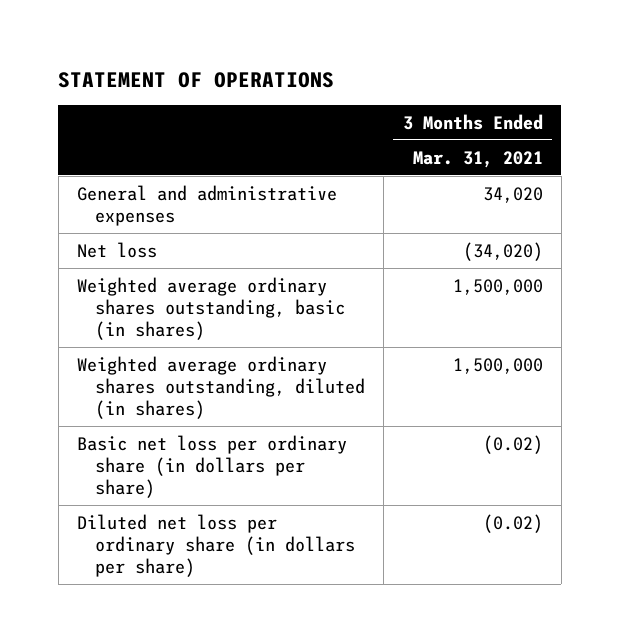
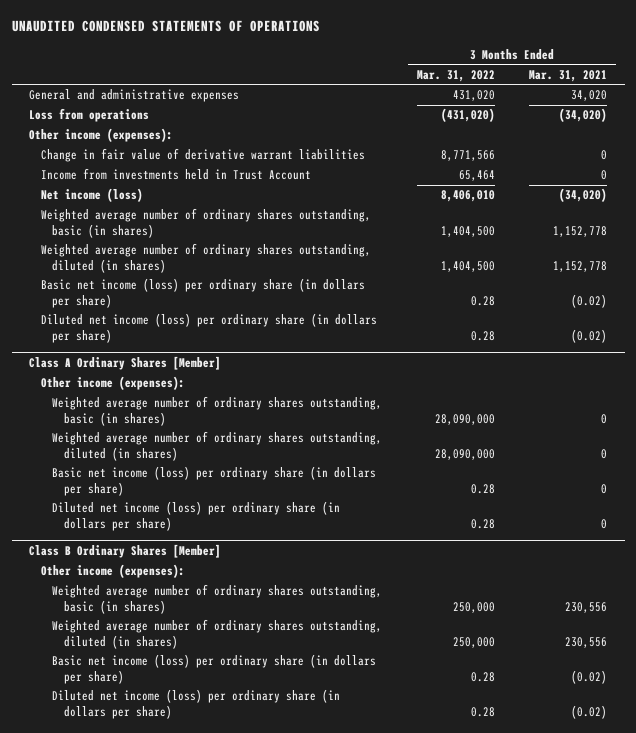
[58,71,335,88] STATEMENT OF OPERATIONS -> [11,20,320,33] UNAUDITED CONDENSED STATEMENTS OF OPERATIONS
none -> [416,69,495,82] Mar. 31, 2022
none -> [28,108,149,123] Loss from operations
none -> [28,128,173,143] Other income (expenses):
none -> [40,148,365,163] Change in fair value of derivative warrant liabilities
none -> [40,168,311,181] Income from investments held in Trust Account
[77,241,158,258] Net loss -> [40,188,143,203] Net income (loss)
[77,276,345,340] Weighted average ordinary shares outstanding, basic (in shares) -> [40,208,371,238] Weighted average number of ordinary shares outstanding, basic (in shares)
[452,278,543,295] 1,500,000 -> [553,225,608,237] 1,152,778
[77,355,365,419] Weighted average ordinary shares outstanding, diluted (in shares) -> [40,243,371,273] Weighted average number of ordinary shares outstanding, diluted (in shares)
[452,357,543,374] 1,500,000 -> [553,260,608,272] 1,152,778
[77,434,348,498] Basic net loss per ordinary share (in dollars per share) -> [40,278,365,308] Basic net income (loss) per ordinary share (in dollars per share)
[77,513,355,577] Diluted net loss per ordinary share (in dollars per share) -> [40,313,377,343] Diluted net income (loss) per ordinary share (in dollars per share)
none -> [28,356,221,371] Class A Ordinary Shares [Member]
none -> [40,376,185,391] Other income (expenses):
none -> [52,396,383,426] Weighted average number of ordinary shares outstanding, basic (in shares)
none -> [52,431,383,461] Weighted average number of ordinary shares outstanding, diluted (in shares)
none -> [52,466,377,496] Basic net income (loss) per ordinary share (in dollars per share)
none -> [52,501,341,531] Diluted net income (loss) per ordinary share (in dollars per share)
none -> [28,544,221,559] Class B Ordinary Shares [Member]
none -> [40,564,185,579] Other income (expenses):
none -> [52,584,383,614] Weighted average number of ordinary shares outstanding, basic (in shares)
none -> [52,619,383,649] Weighted average number of ordinary shares outstanding, diluted (in shares)
none -> [52,654,377,684] Basic net income (loss) per ordinary share (in dollars per share)
none -> [52,689,341,719] Diluted net income (loss) per ordinary share (in dollars per share)

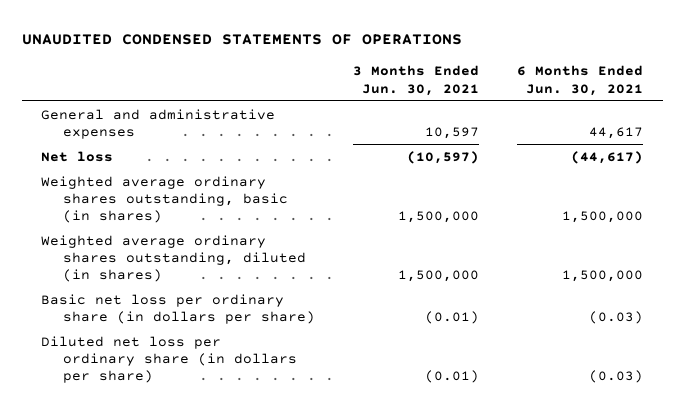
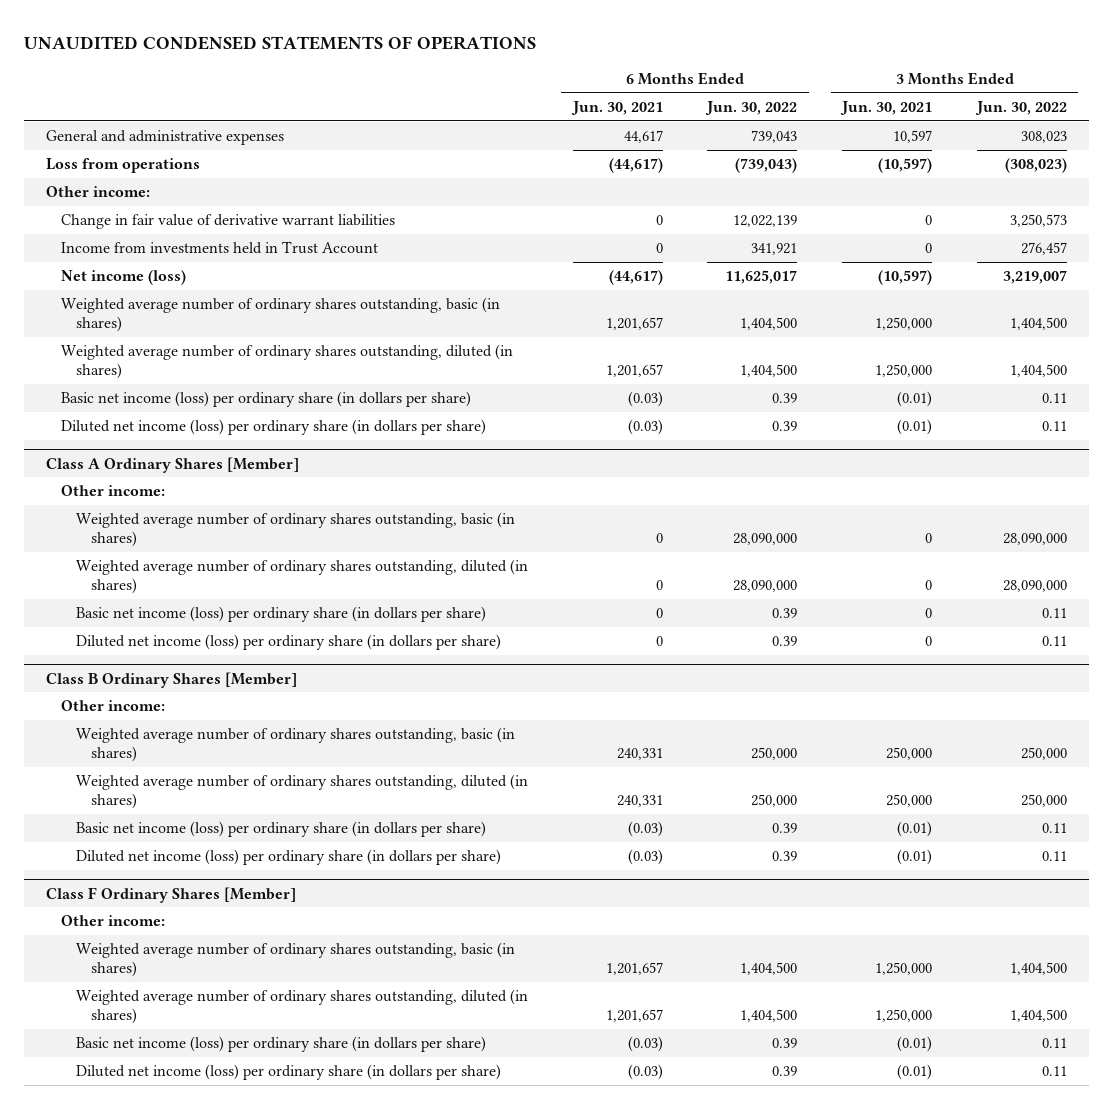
none -> [705,100,798,115] Jun. 30, 2022
none -> [974,100,1067,115] Jun. 30, 2022
none -> [45,158,200,174] Loss from operations
none -> [45,186,150,198] Other income:
none -> [60,214,395,230] Change in fair value of derivative warrant liabilities
none -> [60,241,378,255] Income from investments held in Trust Account
[40,150,113,162] Net loss -> [60,270,186,286] Net income (loss)
[40,175,288,224] Weighted average ordinary shares outstanding, basic (in shares) -> [60,297,500,333] Weighted average number of ordinary shares outstanding, basic (in shares)
[398,211,480,224] 1,500,000 -> [875,317,933,331] 1,250,000
[562,211,644,224] 1,500,000 -> [605,317,663,331] 1,201,657
[40,234,306,283] Weighted average ordinary shares outstanding, diluted (in shares) -> [60,344,513,380] Weighted average number of ordinary shares outstanding, diluted (in shares)
[398,270,480,283] 1,500,000 -> [875,364,933,378] 1,250,000
[562,270,644,283] 1,500,000 -> [605,364,663,378] 1,201,657
[40,293,315,324] Basic net loss per ordinary share (in dollars per share) -> [60,391,471,408] Basic net income (loss) per ordinary share (in dollars per share)
[40,335,297,384] Diluted net loss per ordinary share (in dollars per share) -> [60,419,486,436] Diluted net income (loss) per ordinary share (in dollars per share)
none -> [45,456,299,473] Class A Ordinary Shares [Member]
none -> [60,485,165,497] Other income:
none -> [75,512,515,548] Weighted average number of ordinary shares outstanding, basic (in shares)
none -> [75,559,528,595] Weighted average number of ordinary shares outstanding, diluted (in shares)
none -> [75,606,486,623] Basic net income (loss) per ordinary share (in dollars per share)
none -> [75,634,501,651] Diluted net income (loss) per ordinary share (in dollars per share)
none -> [45,671,297,688] Class B Ordinary Shares [Member]
none -> [60,700,165,712] Other income:
none -> [75,727,515,763] Weighted average number of ordinary shares outstanding, basic (in shares)
none -> [75,774,528,810] Weighted average number of ordinary shares outstanding, diluted (in shares)
none -> [75,821,486,838] Basic net income (loss) per ordinary share (in dollars per share)
none -> [75,849,501,866] Diluted net income (loss) per ordinary share (in dollars per share)
none -> [45,886,296,903] Class F Ordinary Shares [Member]
none -> [60,915,165,927] Other income:
none -> [75,942,515,978] Weighted average number of ordinary shares outstanding, basic (in shares)
none -> [75,989,528,1025] Weighted average number of ordinary shares outstanding, diluted (in shares)
none -> [75,1036,486,1053] Basic net income (loss) per ordinary share (in dollars per share)
none -> [75,1064,501,1081] Diluted net income (loss) per ordinary share (in dollars per share)

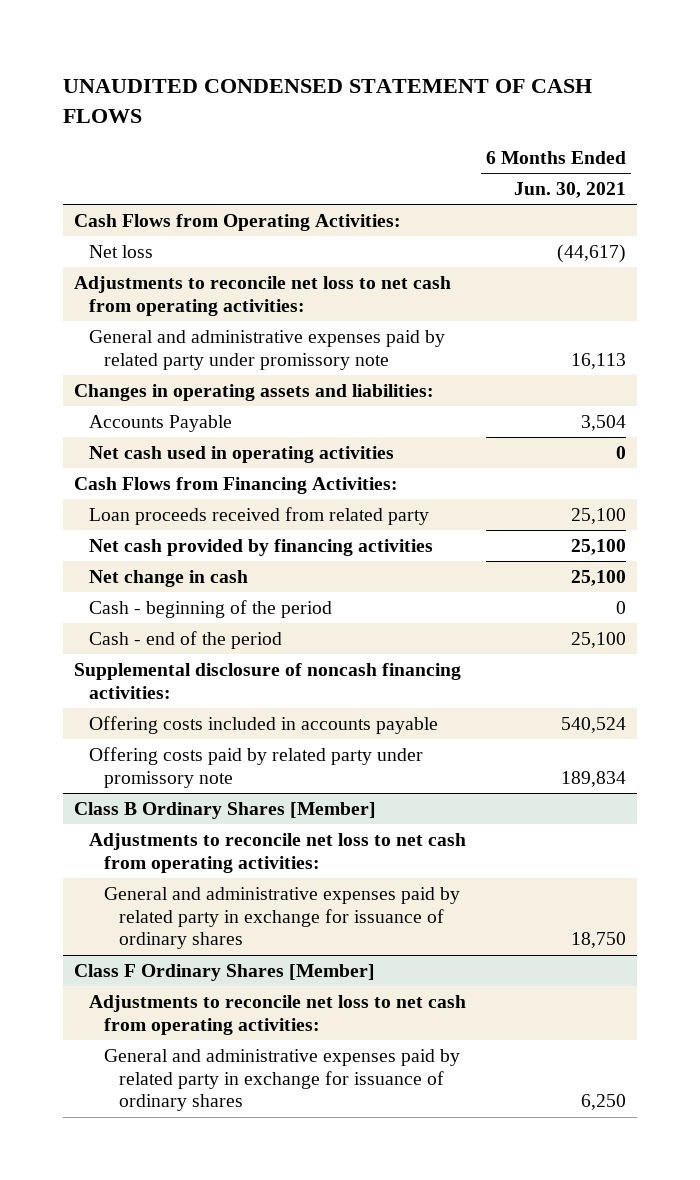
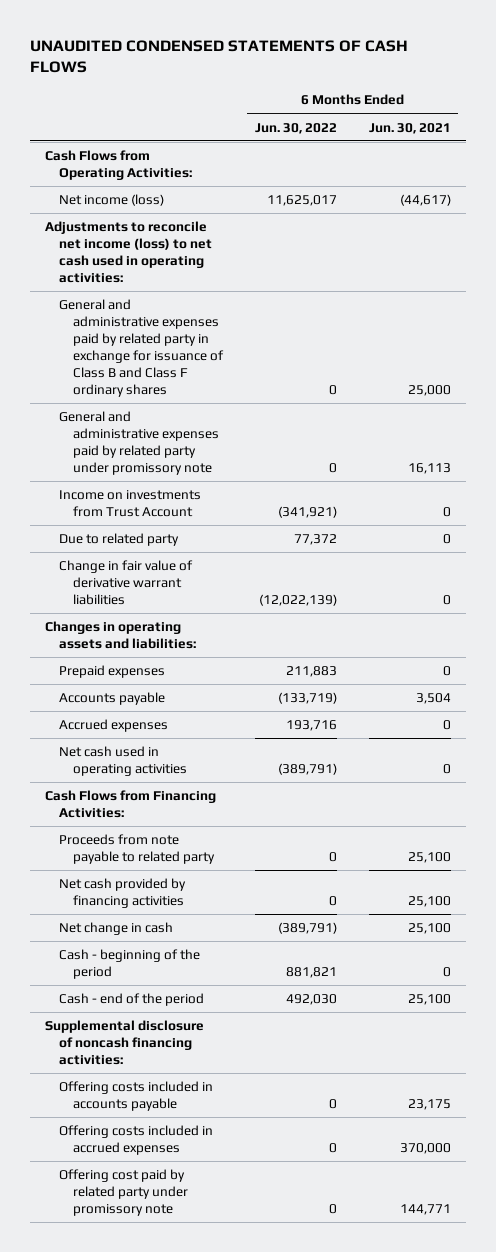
[63,79,593,124] UNAUDITED CONDENSED STATEMENT OF CASH FLOWS -> [29,40,408,74] UNAUDITED CONDENSED STATEMENTS OF CASH FLOWS
none -> [254,122,337,134] Jun. 30, 2022
[88,244,153,258] Net loss -> [59,194,165,207] Net income (loss)
[73,275,451,316] Adjustments to reconcile net loss to net cash from operating activities: -> [45,221,213,284] Adjustments to reconcile net income (loss) to net cash used in operating activities:
none -> [59,299,225,397] General and administrative expenses paid by related party in exchange for issuance of Class B and Class F ordinary shares
none -> [59,490,202,518] Income on investments from Trust Account
none -> [59,533,180,547] Due to related party
none -> [59,560,194,606] Change in fair value of derivative warrant liabilities
none -> [59,665,166,679] Prepaid expenses
[88,414,232,432] Accounts Payable -> [59,692,166,706] Accounts payable
none -> [59,719,169,733] Accrued expenses
[88,506,429,525] Loan proceeds received from related party -> [59,834,216,865] Proceeds from note payable to related party
[73,801,376,819] Class B Ordinary Shares [Member] -> none
[88,832,466,873] Adjustments to reconcile net loss to net cash from operating activities: -> none
[103,886,460,950] General and administrative expenses paid by related party in exchange for issuance of ordinary shares -> none
[73,963,375,981] Class F Ordinary Shares [Member] -> none
[88,994,466,1035] Adjustments to reconcile net loss to net cash from operating activities: -> none
[103,1048,460,1112] General and administrative expenses paid by related party in exchange for issuance of ordinary shares -> none
[561,716,627,733] 540,524 -> [407,1099,451,1111] 23,175
none -> [59,1125,214,1156] Offering costs included in accrued expenses
[88,746,423,788] Offering costs paid by related party under promissory note -> [59,1169,189,1217] Offering cost paid by related party under promissory note
[561,770,627,787] 189,834 -> [399,1204,451,1216] 144,771

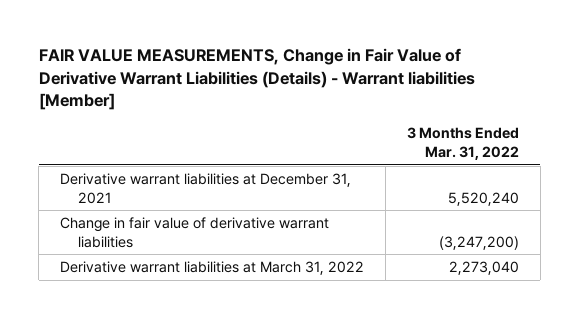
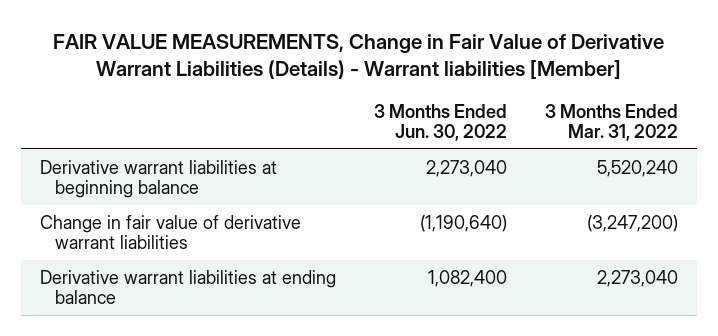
none -> [374,103,508,142] 3 Months Ended Jun. 30, 2022
[60,172,352,204] Derivative warrant liabilities at December 31, 2021 -> [40,159,278,199] Derivative warrant liabilities at beginning balance
[60,260,365,275] Derivative warrant liabilities at March 31, 2022 -> [40,269,337,305] Derivative warrant liabilities at ending balance

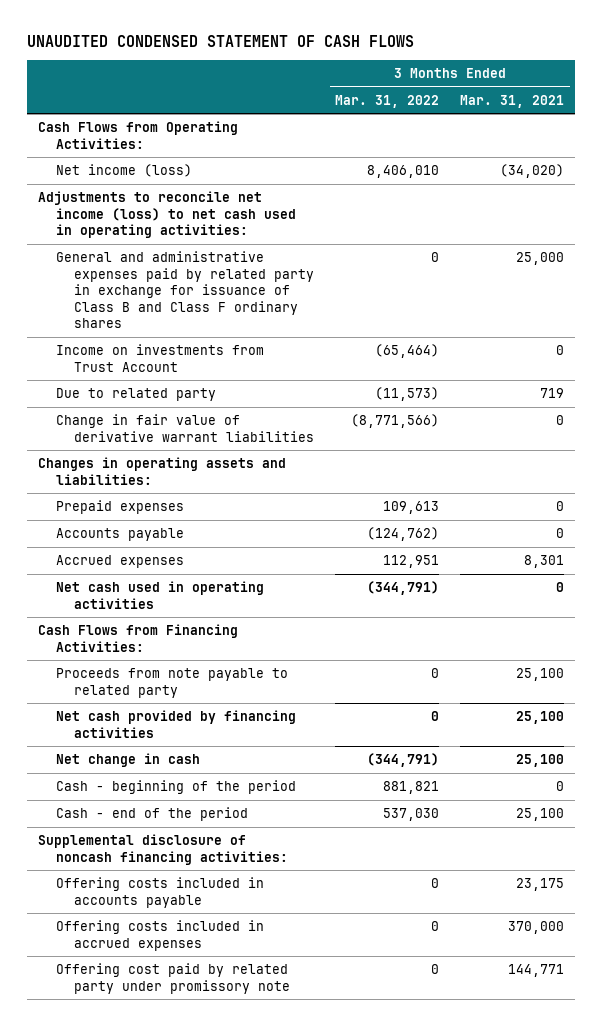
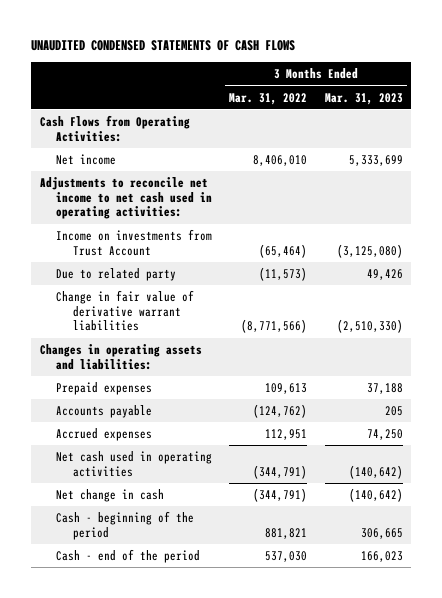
[26,34,414,47] UNAUDITED CONDENSED STATEMENT OF CASH FLOWS -> [30,40,295,52] UNAUDITED CONDENSED STATEMENTS OF CASH FLOWS
[460,94,565,108] Mar. 31, 2021 -> none
none -> [324,92,403,105] Mar. 31, 2023
[55,251,314,329] General and administrative expenses paid by related party in exchange for issuance of Class B and Class F ordinary shares -> none
[55,164,192,178] Net income (loss) -> [56,153,117,165] Net income
[37,191,296,239] Adjustments to reconcile net income (loss) to net cash used in operating activities: -> [39,176,213,220] Adjustments to reconcile net income to net cash used in operating activities:
[37,624,238,652] Cash Flows from Financing Activities: -> none
[55,668,288,698] Proceeds from note payable to related party -> none
[55,710,296,738] Net cash provided by financing activities -> none
[37,834,288,865] Supplemental disclosure of noncash financing activities: -> none
[55,877,264,908] Offering costs included in accounts payable -> none
[55,920,264,951] Offering costs included in accrued expenses -> none
[55,963,290,994] Offering cost paid by related party under promissory note -> none

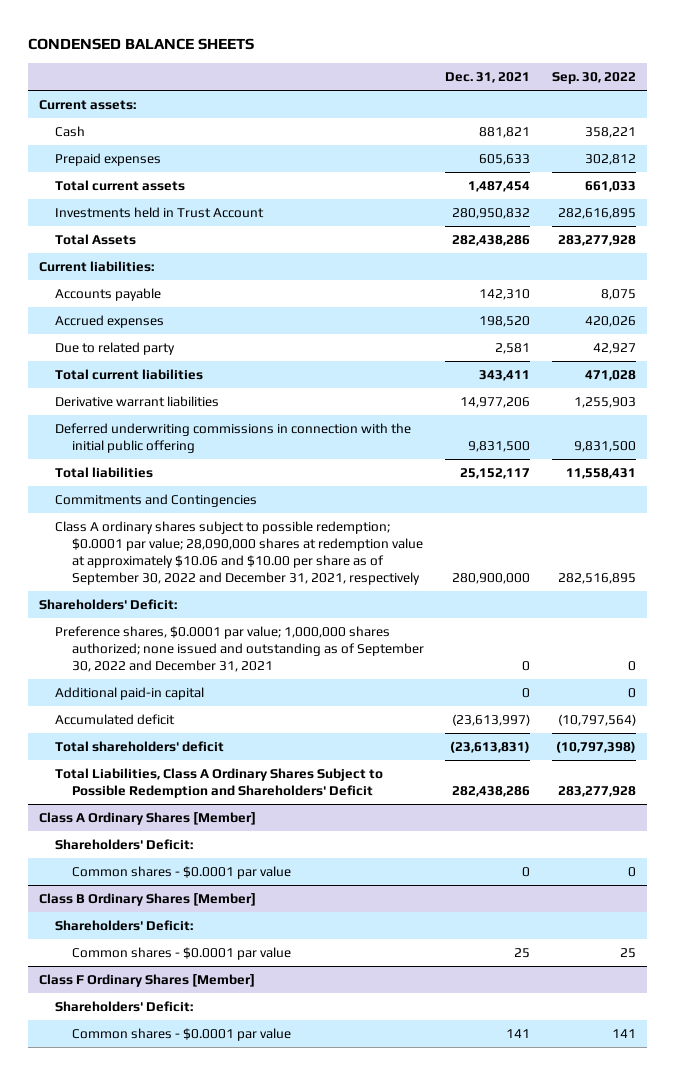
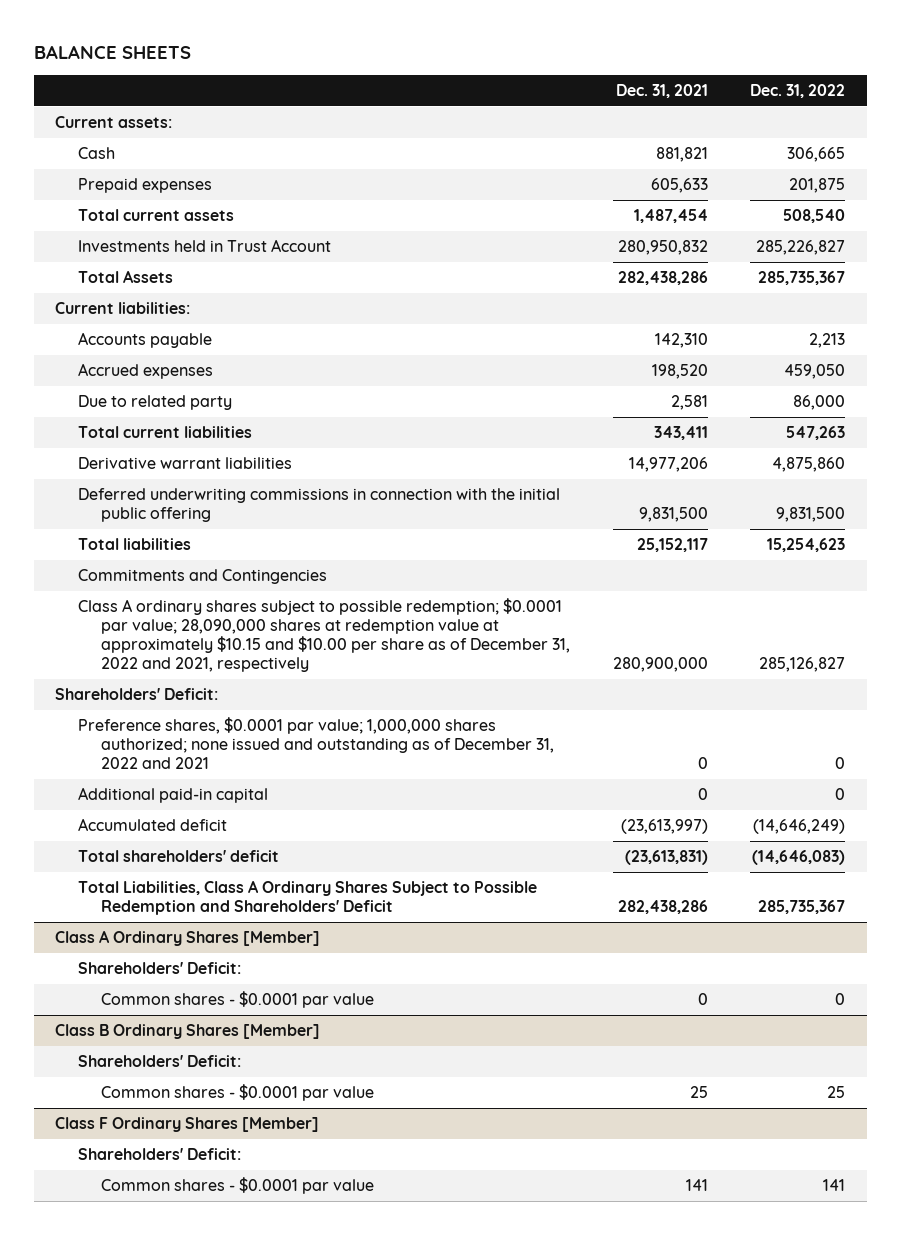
[28,38,255,51] CONDENSED BALANCE SHEETS -> [33,44,191,59] BALANCE SHEETS
[551,71,636,84] Sep. 30, 2022 -> none
none -> [750,84,846,99] Dec. 31, 2022
[55,520,423,586] Class A ordinary shares subject to possible redemption; $0.0001 par value; 28,090,000 shares at redemption value at approximately $10.06 and $10.00 per share as of September 30, 2022 and December 31, 2021, respectively -> [77,598,570,673] Class A ordinary shares subject to possible redemption; $0.0001 par value; 28,090,000 shares at redemption value at approximately $10.15 and $10.00 per share as of December 31, 2022 and 2021, respectively
[55,625,424,673] Preference shares, $0.0001 par value; 1,000,000 shares authorized; none issued and outstanding as of September 30, 2022 and December 31, 2021 -> [77,717,554,770] Preference shares, $0.0001 par value; 1,000,000 shares authorized; none issued and outstanding as of December 31, 2022 and 2021

